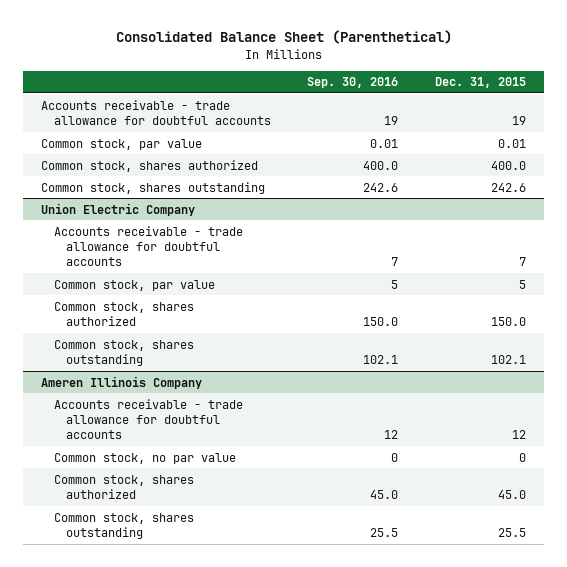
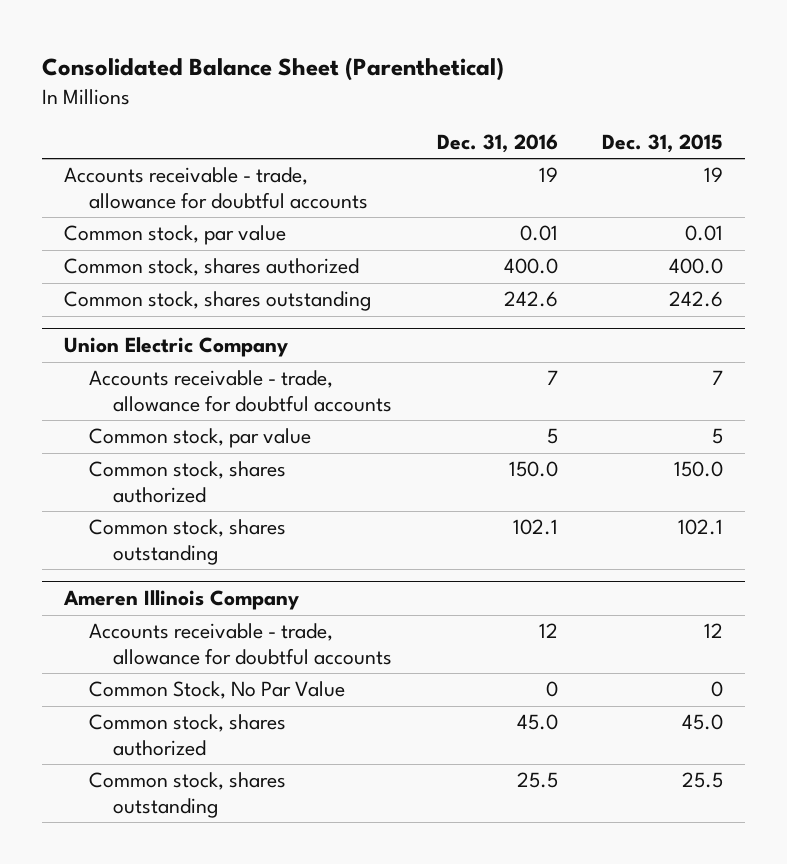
[307,77,399,89] Sep. 30, 2016 -> none
none -> [436,133,558,153] Dec. 31, 2016
[41,99,271,125] Accounts receivable - trade allowance for doubtful accounts -> [64,167,368,209] Accounts receivable - trade, allowance for doubtful accounts
[53,225,243,267] Accounts receivable - trade allowance for doubtful accounts -> [88,370,393,412] Accounts receivable - trade, allowance for doubtful accounts
[53,398,243,440] Accounts receivable - trade allowance for doubtful accounts -> [88,623,393,665] Accounts receivable - trade, allowance for doubtful accounts
[53,452,236,464] Common stock, no par value -> [88,681,345,700] Common Stock, No Par Value

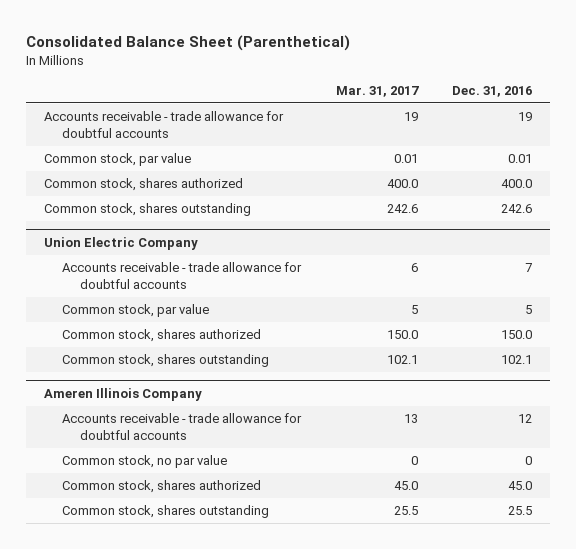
[602,133,724,153] Dec. 31, 2015 -> none
none -> [335,86,419,98] Mar. 31, 2017
[64,167,368,209] Accounts receivable - trade, allowance for doubtful accounts -> [43,111,284,139] Accounts receivable - trade allowance for doubtful accounts
[88,370,393,412] Accounts receivable - trade, allowance for doubtful accounts -> [61,262,302,290] Accounts receivable - trade allowance for doubtful accounts
[88,623,393,665] Accounts receivable - trade, allowance for doubtful accounts -> [61,413,302,441] Accounts receivable - trade allowance for doubtful accounts
[88,681,345,700] Common Stock, No Par Value -> [61,455,227,469] Common stock, no par value

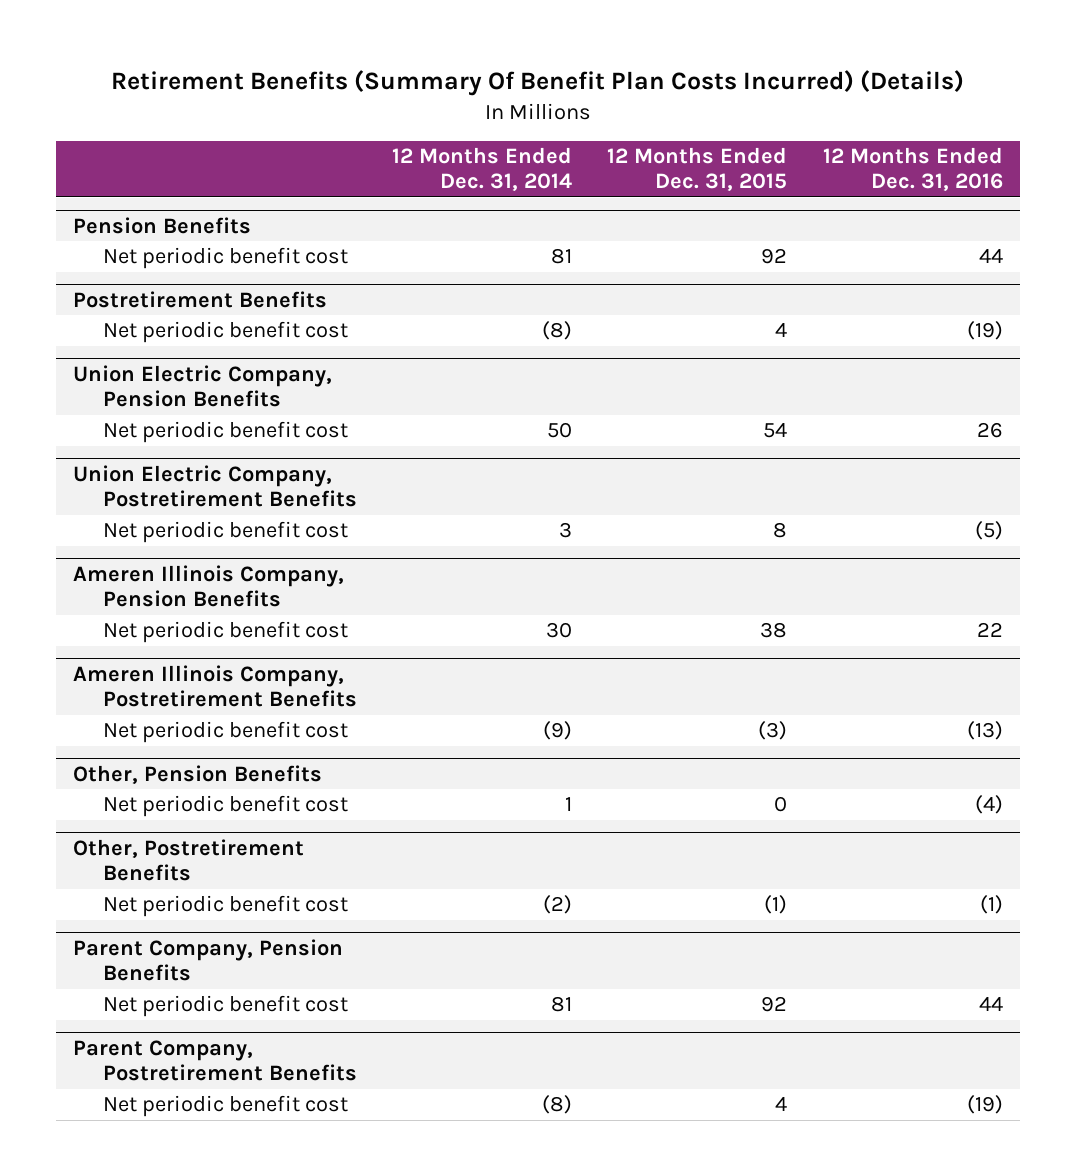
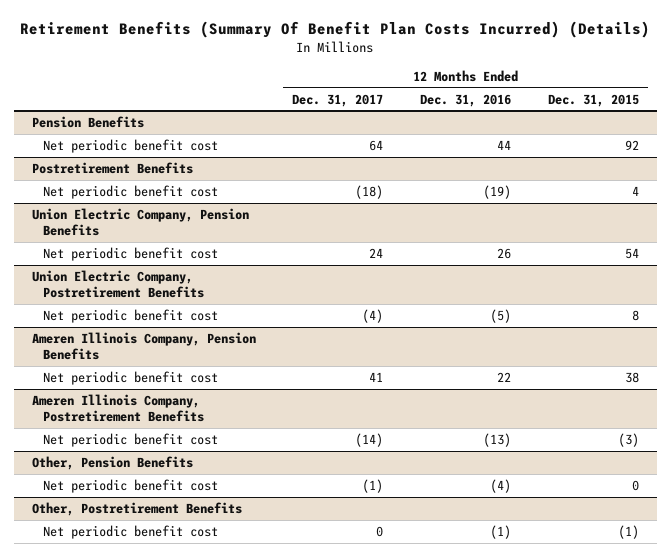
[392,146,573,192] 12 Months Ended Dec. 31, 2014 -> none
none -> [292,93,384,107] Dec. 31, 2017
[73,938,344,981] Parent Company, Pension Benefits -> none
[103,995,349,1018] Net periodic benefit cost -> none
[73,1039,358,1081] Parent Company, Postretirement Benefits -> none
[103,1095,349,1118] Net periodic benefit cost -> none

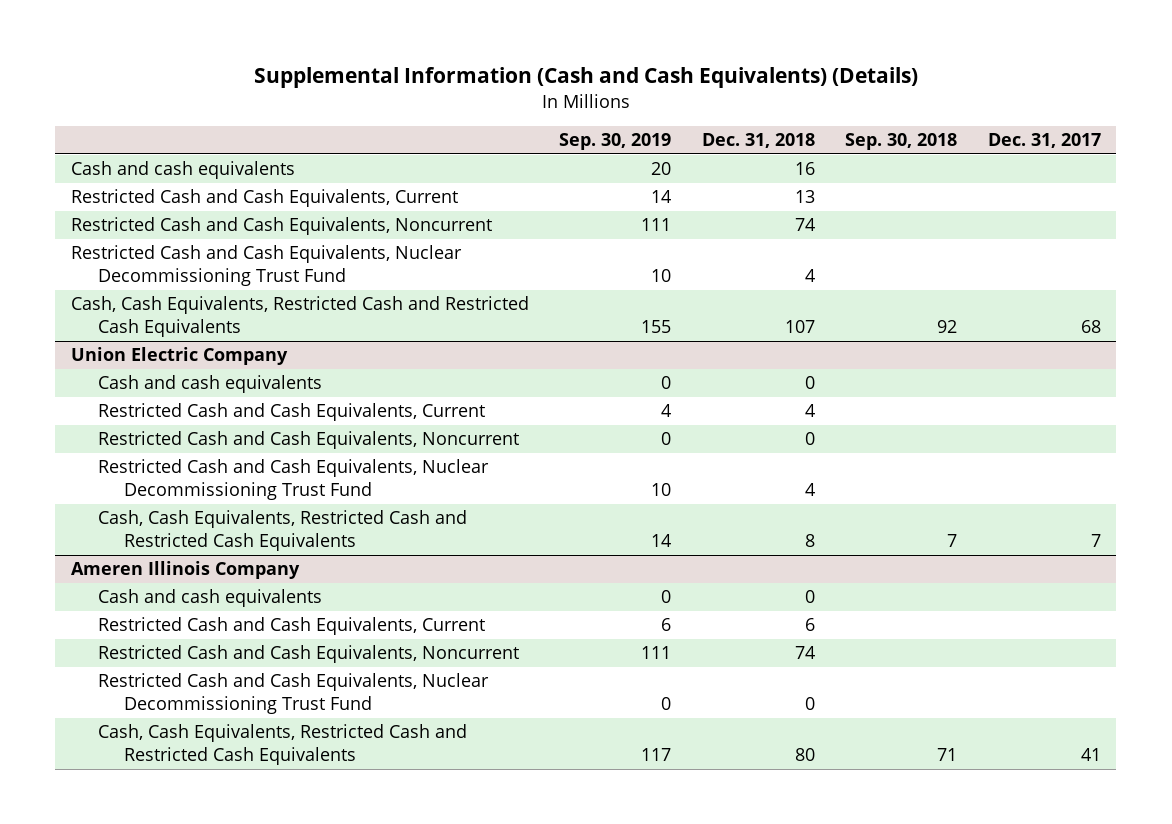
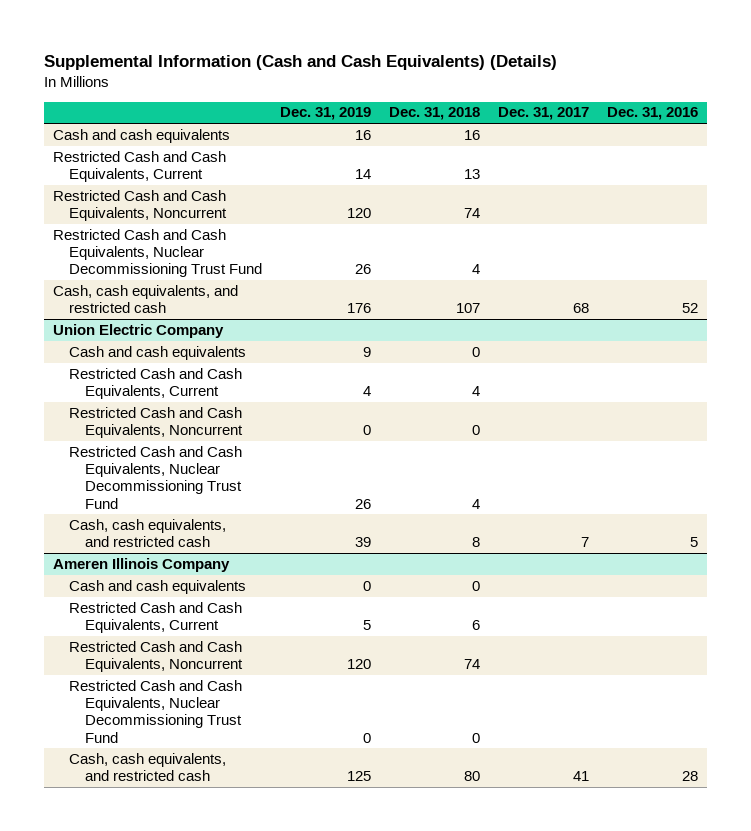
[559,133,672,151] Sep. 30, 2019 -> none
[845,133,958,151] Sep. 30, 2018 -> none
none -> [279,107,371,121] Dec. 31, 2019
none -> [606,107,698,121] Dec. 31, 2016
[70,296,529,338] Cash, Cash Equivalents, Restricted Cash and Restricted Cash Equivalents -> [52,284,238,314] Cash, cash equivalents, and restricted cash
[97,510,467,552] Cash, Cash Equivalents, Restricted Cash and Restricted Cash Equivalents -> [68,518,226,548] Cash, cash equivalents, and restricted cash
[97,724,467,766] Cash, Cash Equivalents, Restricted Cash and Restricted Cash Equivalents -> [68,752,226,782] Cash, cash equivalents, and restricted cash

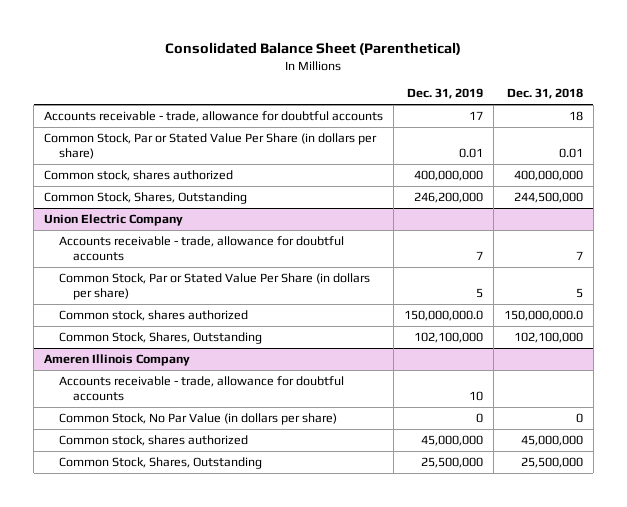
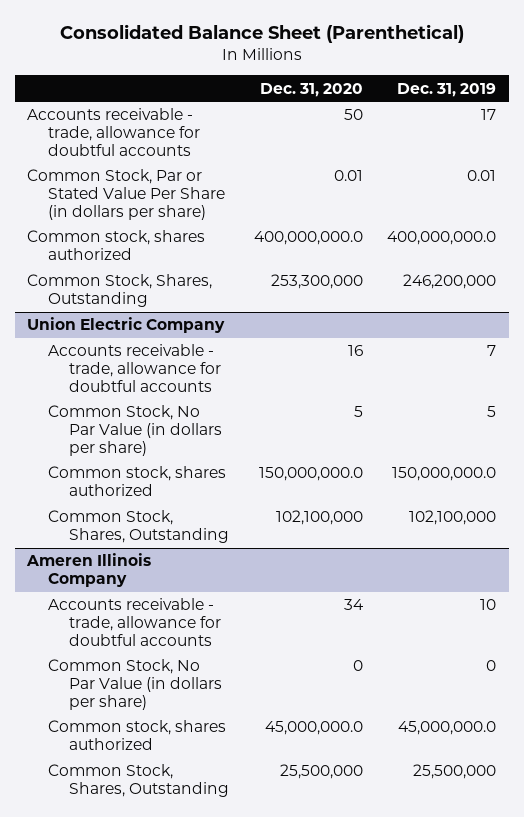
[506,88,583,100] Dec. 31, 2018 -> none
none -> [259,82,363,97] Dec. 31, 2020
[413,170,483,182] 400,000,000 -> [387,231,497,246] 400,000,000.0
[58,273,370,301] Common Stock, Par or Stated Value Per Share (in dollars per share) -> [48,405,223,456] Common Stock, No Par Value (in dollars per share)
[420,435,483,447] 45,000,000 -> [398,721,497,736] 45,000,000.0

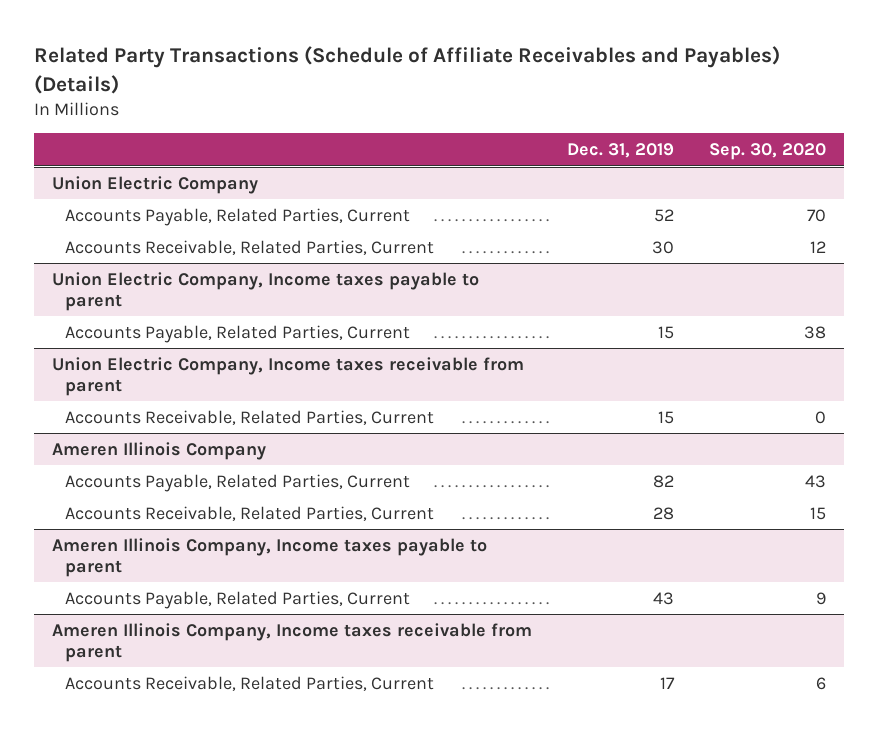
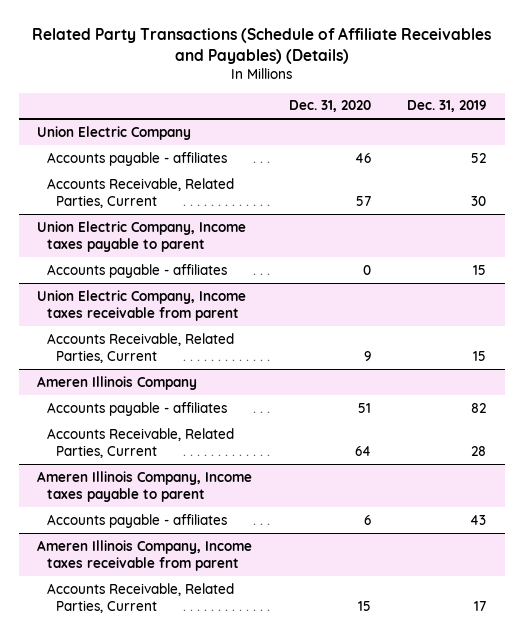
[709,143,827,161] Sep. 30, 2020 -> none
none -> [288,100,371,113] Dec. 31, 2020
[64,207,410,226] Accounts Payable, Related Parties, Current -> [46,151,227,166] Accounts payable - affiliates
[64,324,410,343] Accounts Payable, Related Parties, Current -> [46,263,227,278] Accounts payable - affiliates
[64,473,410,492] Accounts Payable, Related Parties, Current -> [46,401,227,416] Accounts payable - affiliates
[64,590,410,609] Accounts Payable, Related Parties, Current -> [46,513,227,528] Accounts payable - affiliates

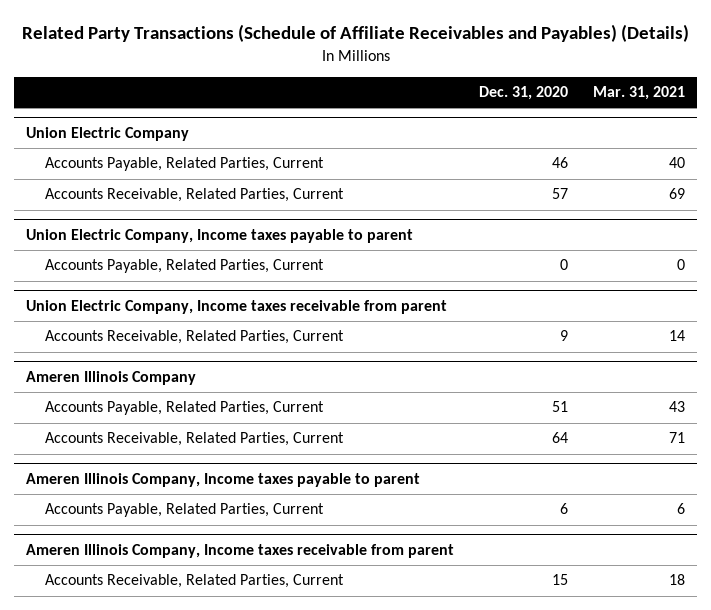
[407,100,487,113] Dec. 31, 2019 -> none
none -> [592,86,685,101] Mar. 31, 2021
[46,151,227,166] Accounts payable - affiliates -> [45,157,325,172] Accounts Payable, Related Parties, Current
[46,263,227,278] Accounts payable - affiliates -> [45,259,325,274] Accounts Payable, Related Parties, Current
[46,401,227,416] Accounts payable - affiliates -> [45,401,325,416] Accounts Payable, Related Parties, Current
[46,513,227,528] Accounts payable - affiliates -> [45,503,325,518] Accounts Payable, Related Parties, Current

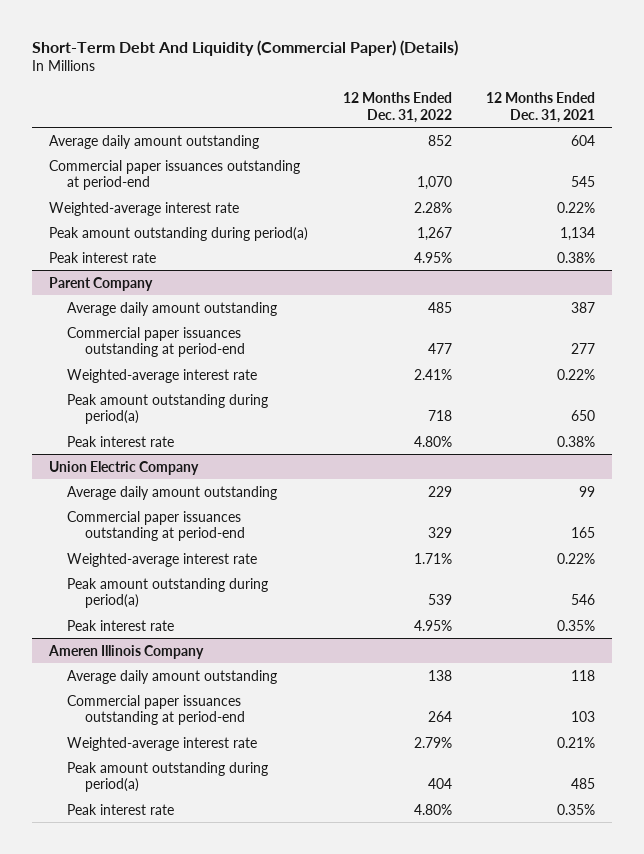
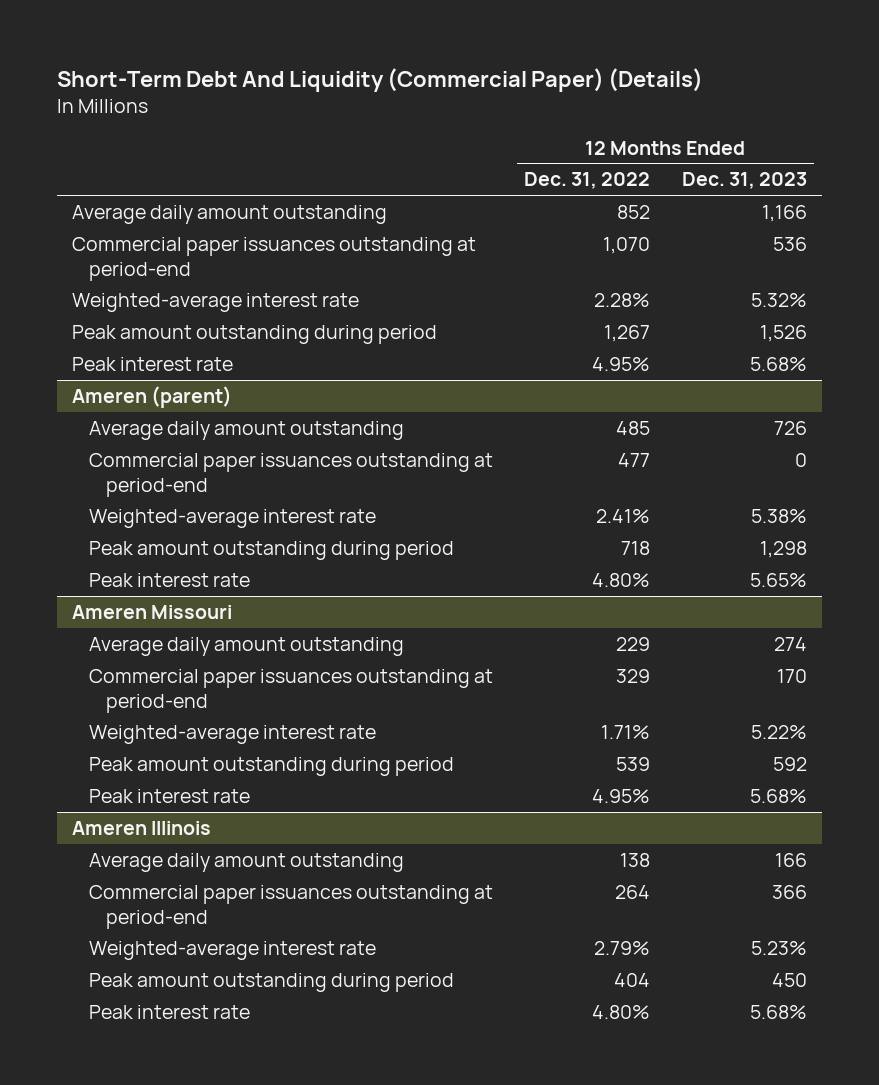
[485,91,595,123] 12 Months Ended Dec. 31, 2021 -> none
none -> [681,172,807,190] Dec. 31, 2023
[49,226,309,241] Peak amount outstanding during period(a) -> [72,324,438,344] Peak amount outstanding during period
[49,276,154,291] Parent Company -> [72,385,233,408] Ameren (parent)
[67,393,269,425] Peak amount outstanding during period(a) -> [89,540,455,560] Peak amount outstanding during period
[49,460,200,475] Union Electric Company -> [72,604,233,619] Ameren Missouri
[67,577,269,609] Peak amount outstanding during period(a) -> [89,756,455,776] Peak amount outstanding during period
[48,644,205,659] Ameren Illinois Company -> [72,820,212,835] Ameren Illinois
[67,761,269,793] Peak amount outstanding during period(a) -> [89,972,455,992] Peak amount outstanding during period

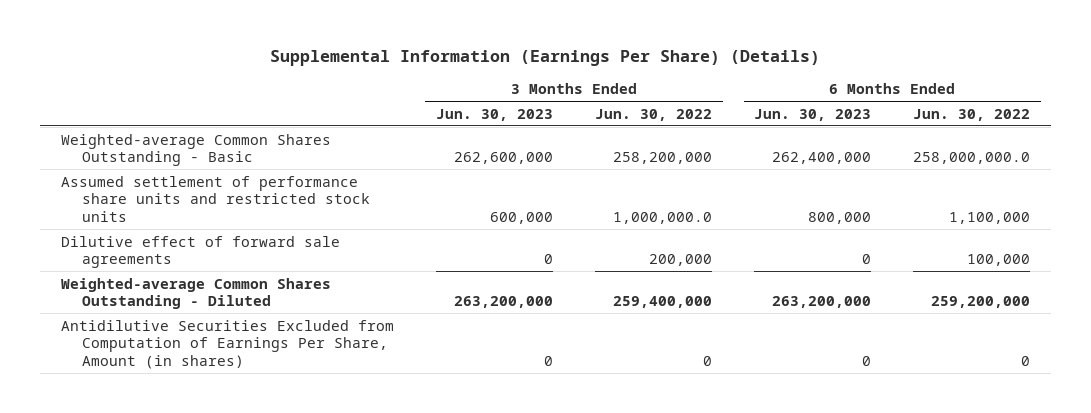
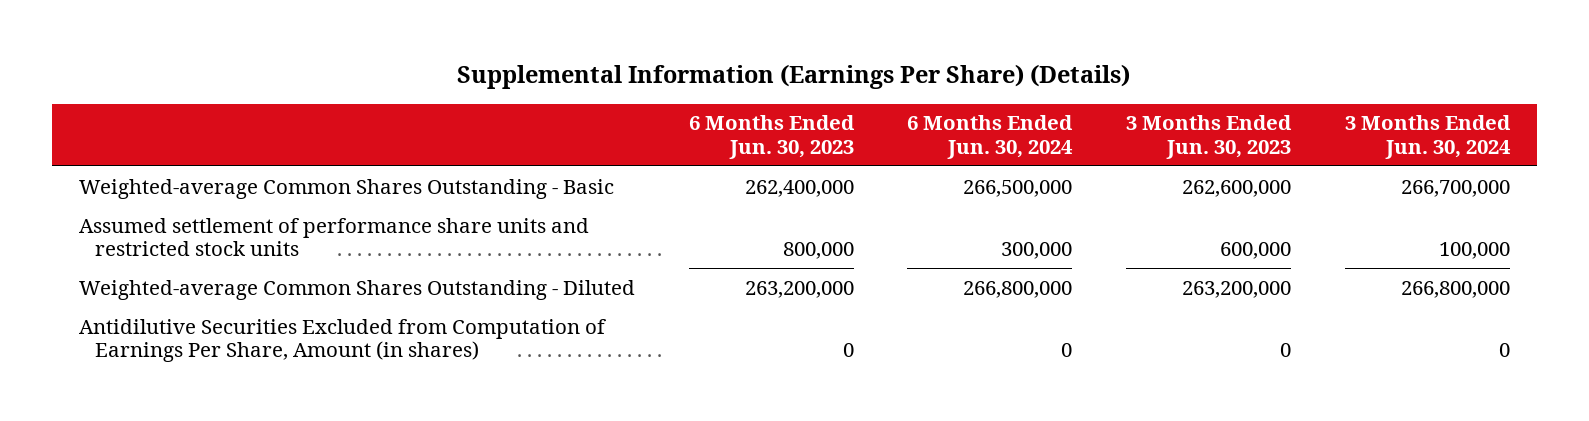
[594,108,712,121] Jun. 30, 2022 -> none
[913,108,1031,121] Jun. 30, 2022 -> none
none -> [907,115,1074,159] 6 Months Ended Jun. 30, 2024
none -> [1345,115,1512,159] 3 Months Ended Jun. 30, 2024
[60,235,340,269] Dilutive effect of forward sale agreements -> none

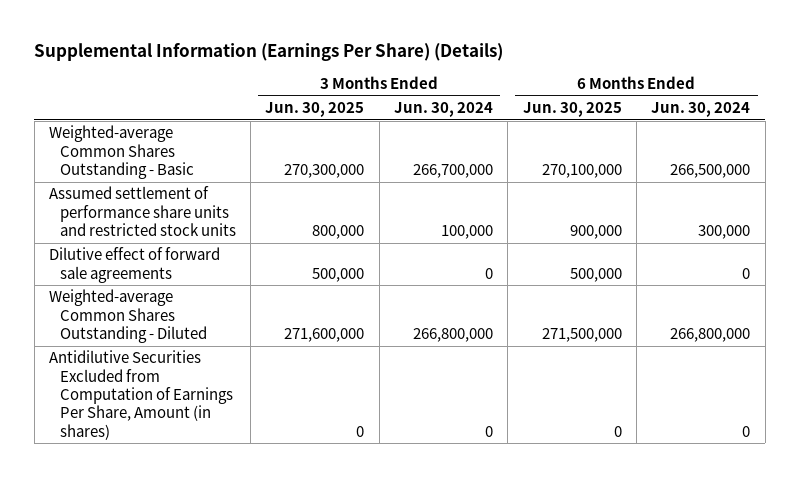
[688,115,855,159] 6 Months Ended Jun. 30, 2023 -> none
[1126,115,1293,159] 3 Months Ended Jun. 30, 2023 -> none
none -> [265,102,365,118] Jun. 30, 2025
none -> [522,102,622,118] Jun. 30, 2025
none -> [48,247,220,283] Dilutive effect of forward sale agreements

